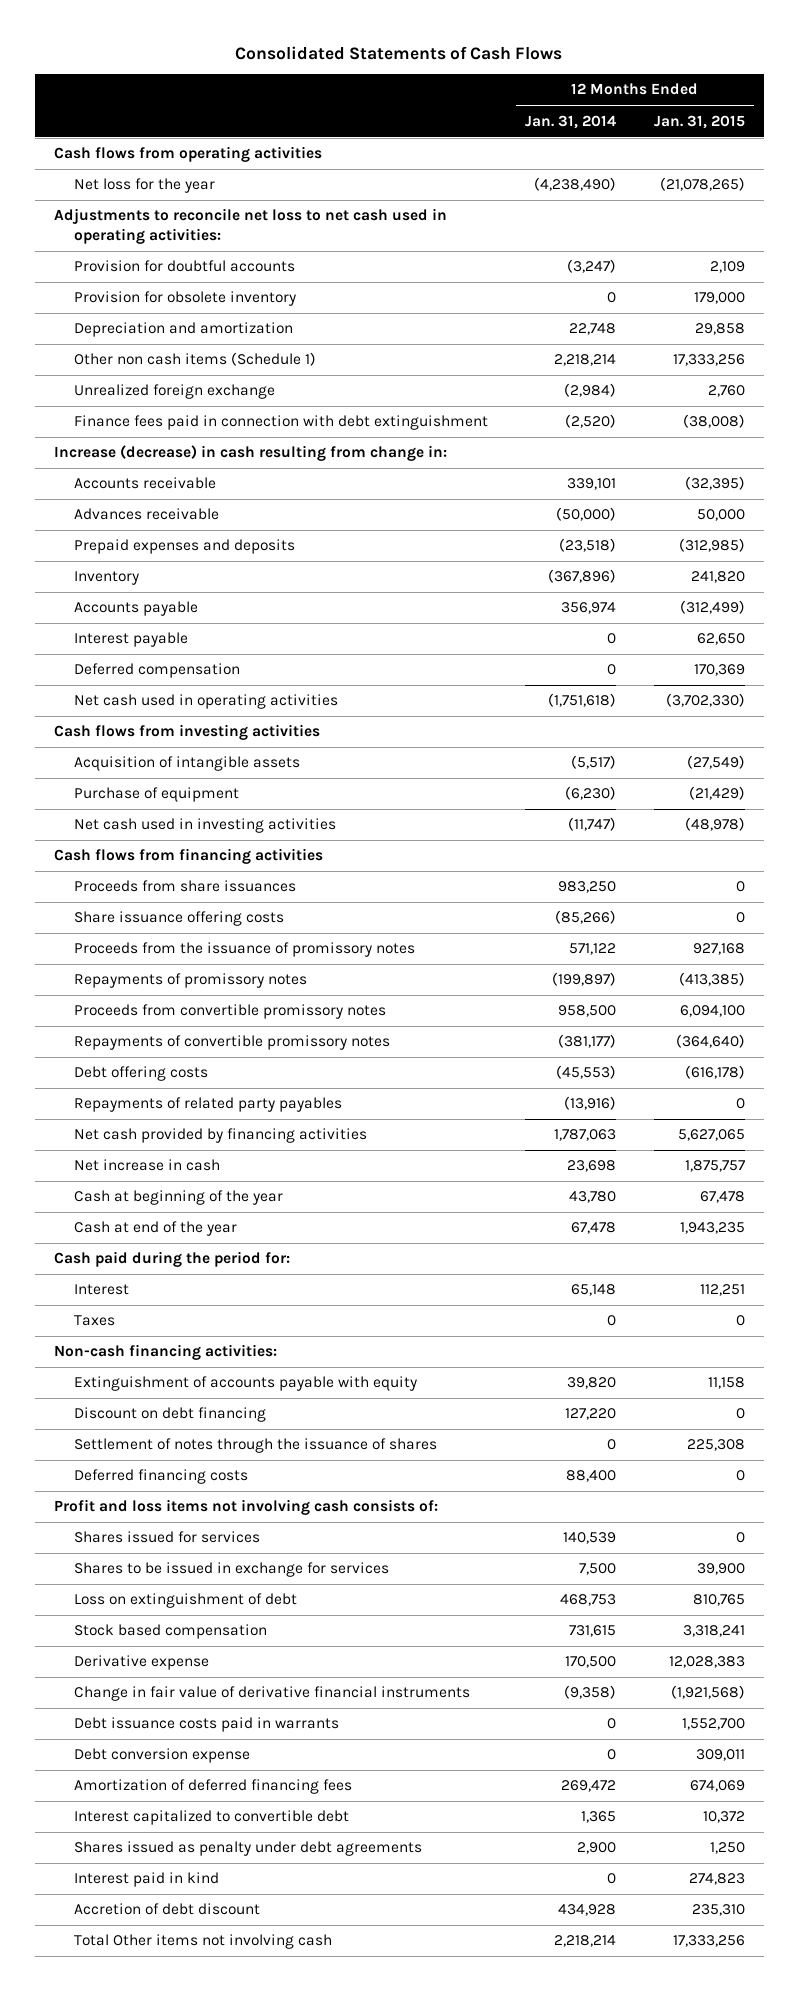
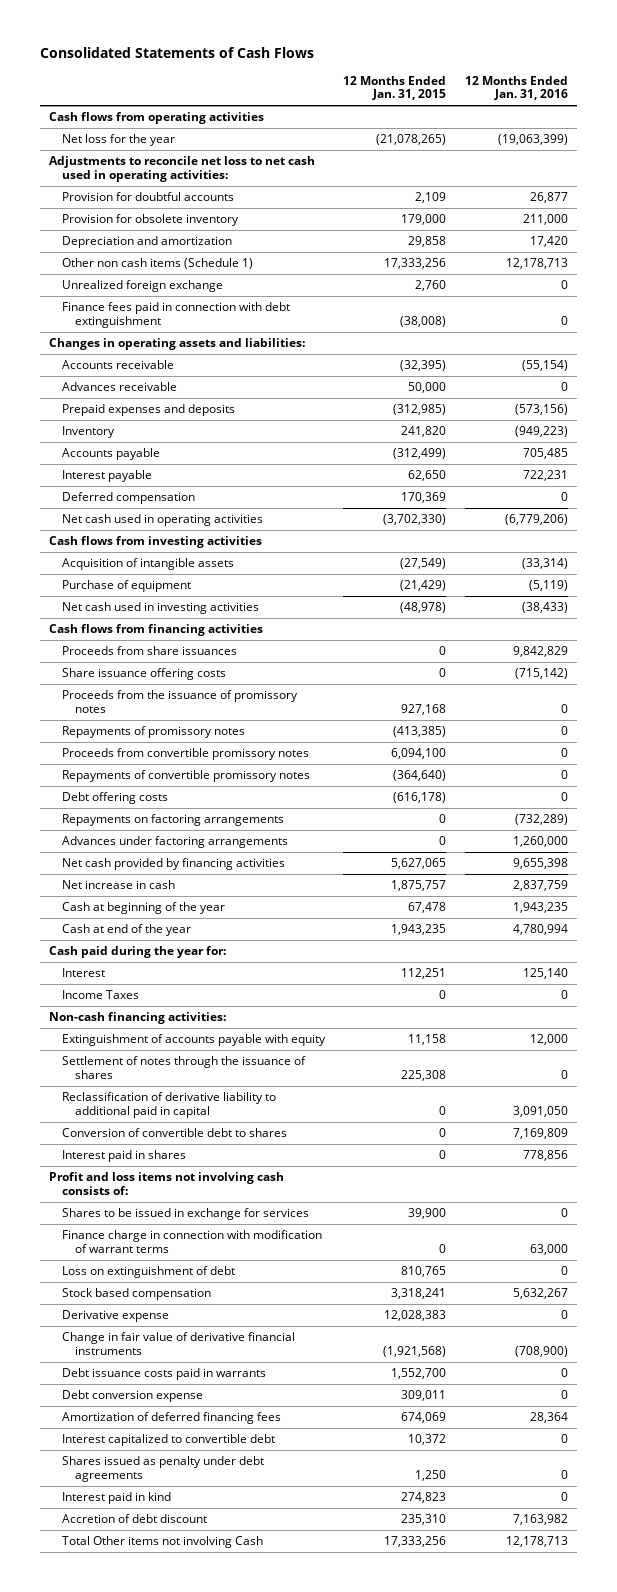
[525,114,617,129] Jan. 31, 2014 -> none
none -> [464,75,568,101] 12 Months Ended Jan. 31, 2016
[53,445,447,462] Increase (decrease) in cash resulting from change in: -> [48,338,305,351] Changes in operating assets and liabilities:
[73,1097,342,1113] Repayments of related party payables -> none
none -> [61,814,284,827] Repayments on factoring arrangements
none -> [61,836,288,849] Advances under factoring arrangements
[53,1251,290,1268] Cash paid during the period for: -> [48,946,226,959] Cash paid during the year for:
[73,1315,115,1327] Taxes -> [61,990,139,1000] Income Taxes
[73,1407,266,1423] Discount on debt financing -> none
[73,1469,248,1485] Deferred financing costs -> none
none -> [61,1092,276,1119] Reclassification of derivative liability to additional paid in capital
none -> [61,1128,287,1138] Conversion of convertible debt to shares
none -> [61,1150,186,1163] Interest paid in shares
[73,1531,260,1544] Shares issued for services -> none
none -> [61,1230,322,1254] Finance charge in connection with modification of warrant terms
[73,1934,332,1950] Total Other items not involving cash -> [61,1536,263,1549] Total Other items not involving Cash

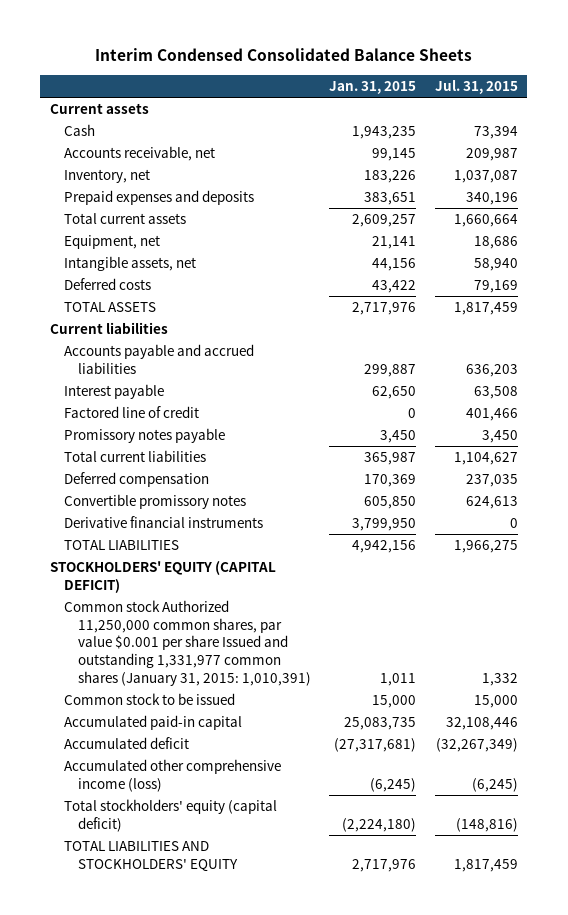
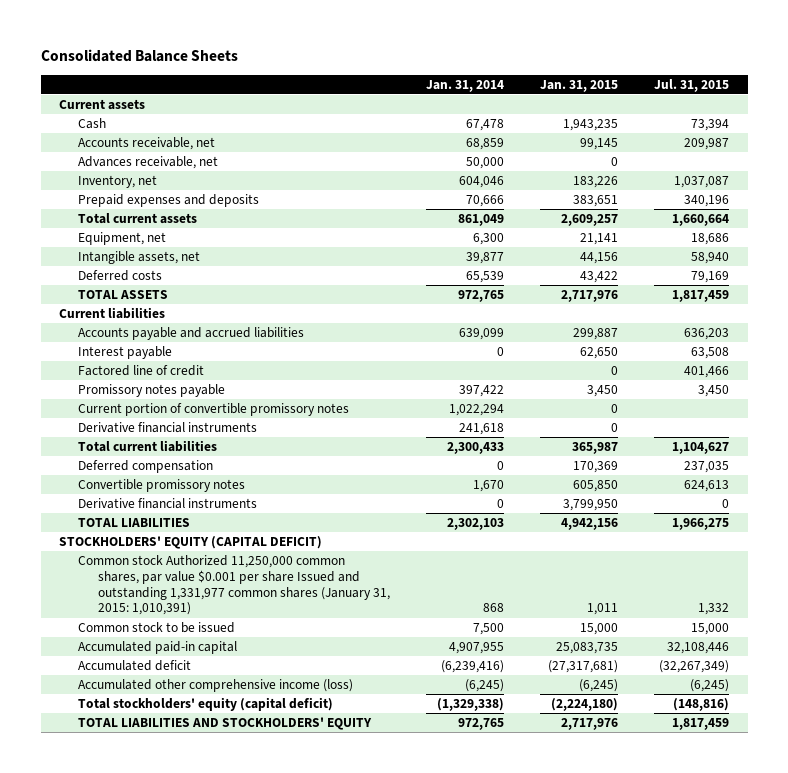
[94,48,472,62] Interim Condensed Consolidated Balance Sheets -> [40,49,238,63] Consolidated Balance Sheets
none -> [425,79,504,92] Jan. 31, 2014
none -> [78,155,219,169] Advances receivable, net
none -> [78,402,350,416] Current portion of convertible promissory notes
none -> [78,421,258,433] Derivative financial instruments

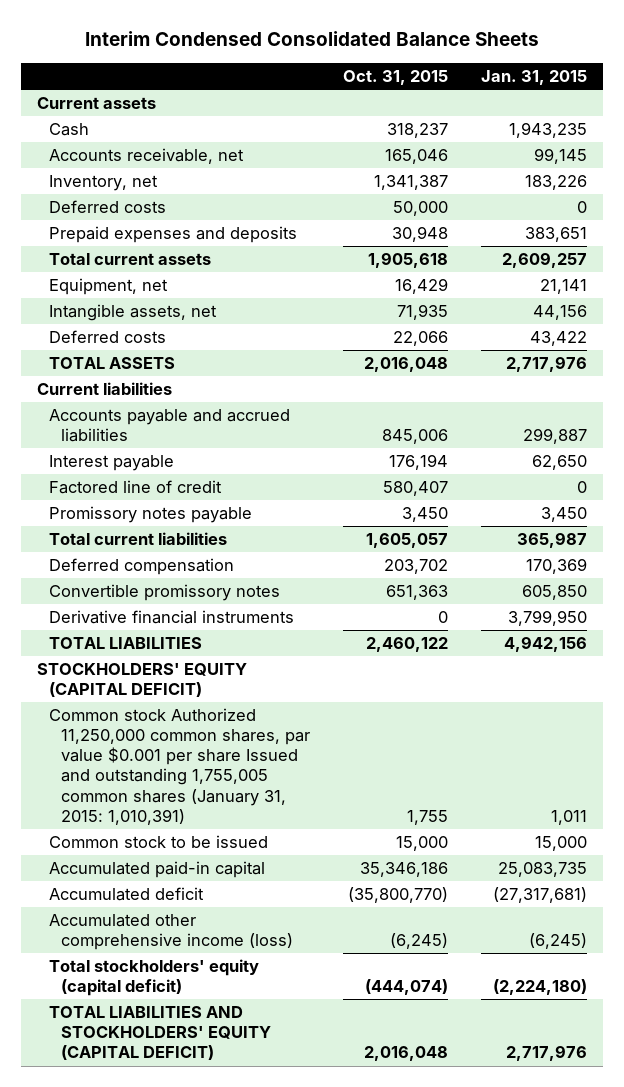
[40,49,238,63] Consolidated Balance Sheets -> [84,31,539,47] Interim Condensed Consolidated Balance Sheets
[425,79,504,92] Jan. 31, 2014 -> none
[654,78,730,92] Jul. 31, 2015 -> none
none -> [342,69,448,85] Oct. 31, 2015
[78,155,219,169] Advances receivable, net -> none
none -> [49,200,167,214] Deferred costs
[78,402,350,416] Current portion of convertible promissory notes -> none
[78,421,258,433] Derivative financial instruments -> none
[78,554,390,616] Common stock Authorized 11,250,000 common shares, par value $0.001 per share Issued and outstanding 1,331,977 common shares (January 31, 2015: 1,010,391) -> [49,708,311,825] Common stock Authorized 11,250,000 common shares, par value $0.001 per share Issued and outstanding 1,755,005 common shares (January 31, 2015: 1,010,391)
[78,716,373,730] TOTAL LIABILITIES AND STOCKHOLDERS' EQUITY -> [49,1006,272,1061] TOTAL LIABILITIES AND STOCKHOLDERS' EQUITY (CAPITAL DEFICIT)

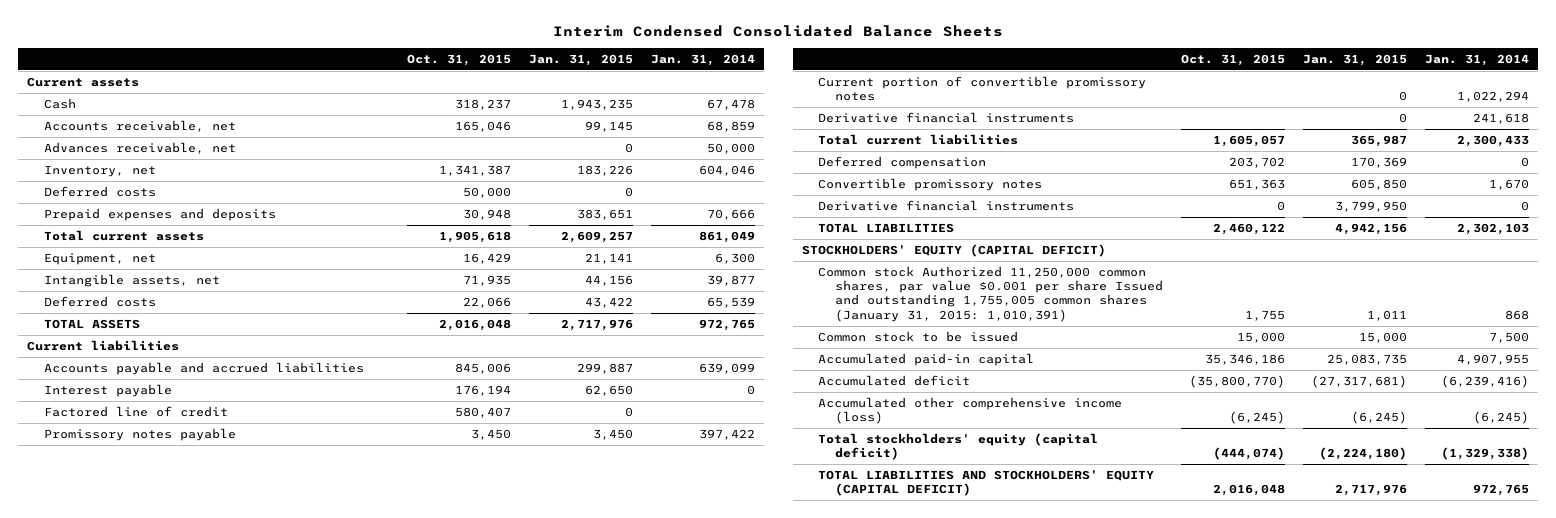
none -> [650,53,755,66] Jan. 31, 2014
none -> [43,142,236,155] Advances receivable, net
none -> [818,76,1147,102] Current portion of convertible promissory notes
none -> [818,112,1075,124] Derivative financial instruments

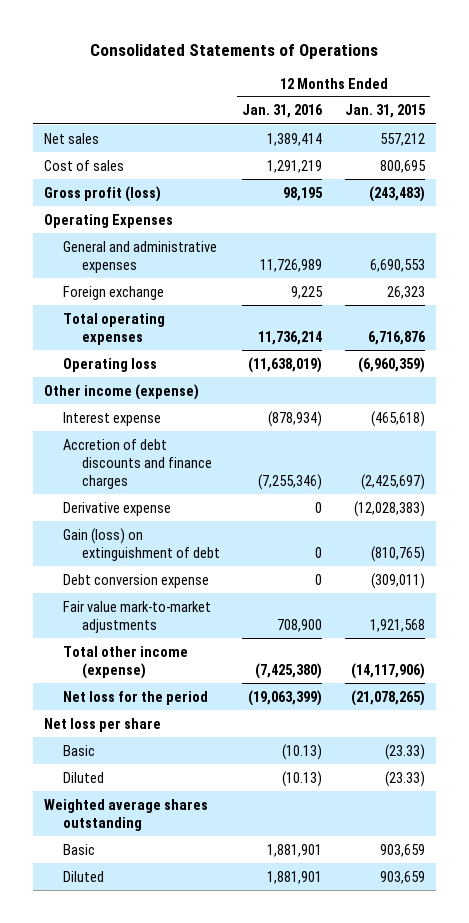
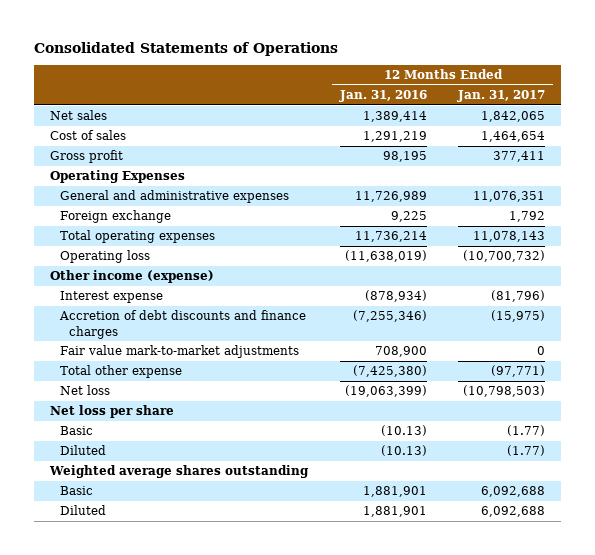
[344,104,426,119] Jan. 31, 2015 -> none
none -> [457,90,546,103] Jan. 31, 2017
[44,185,162,202] Gross profit (loss) -> [49,150,123,164] Gross profit
[63,501,172,516] Derivative expense -> none
[63,527,221,561] Gain (loss) on extinguishment of debt -> none
[63,573,210,588] Debt conversion expense -> none
[63,645,189,679] Total other income (expense) -> [59,365,182,379] Total other expense
[63,690,209,705] Net loss for the period -> [59,385,110,396] Net loss

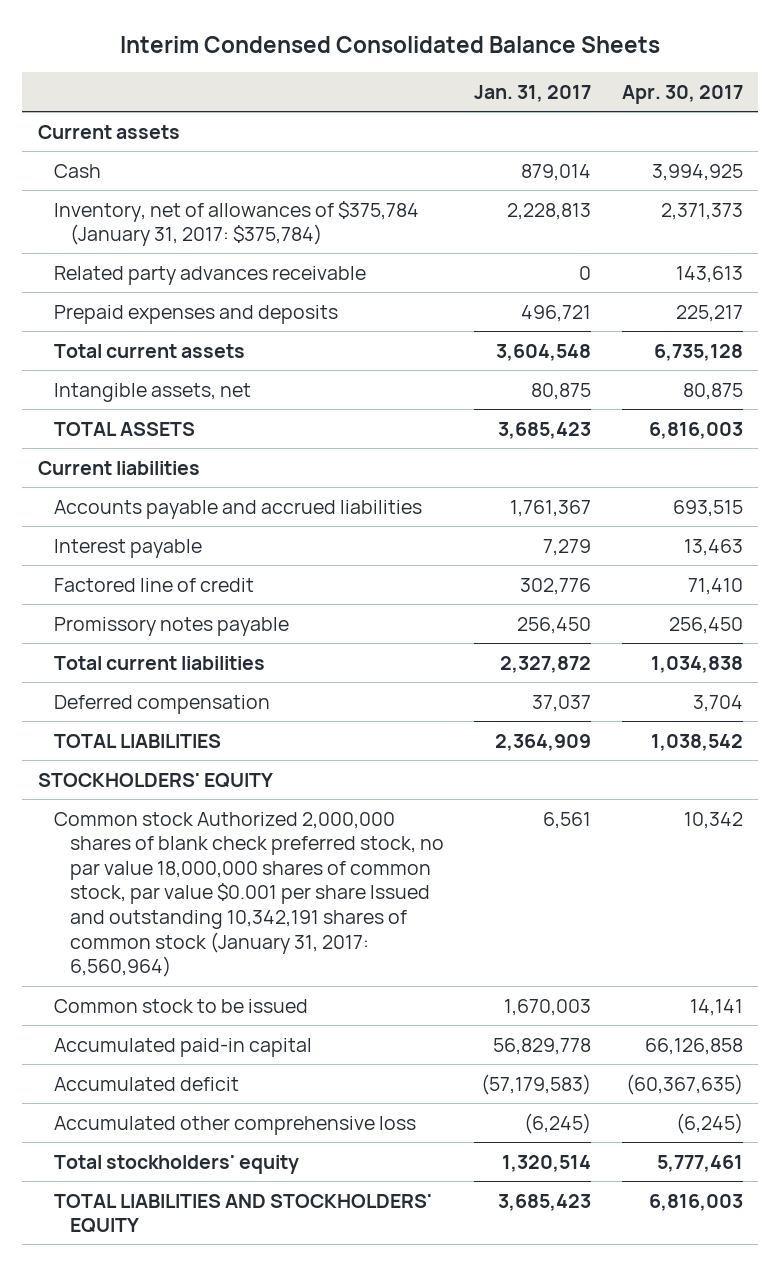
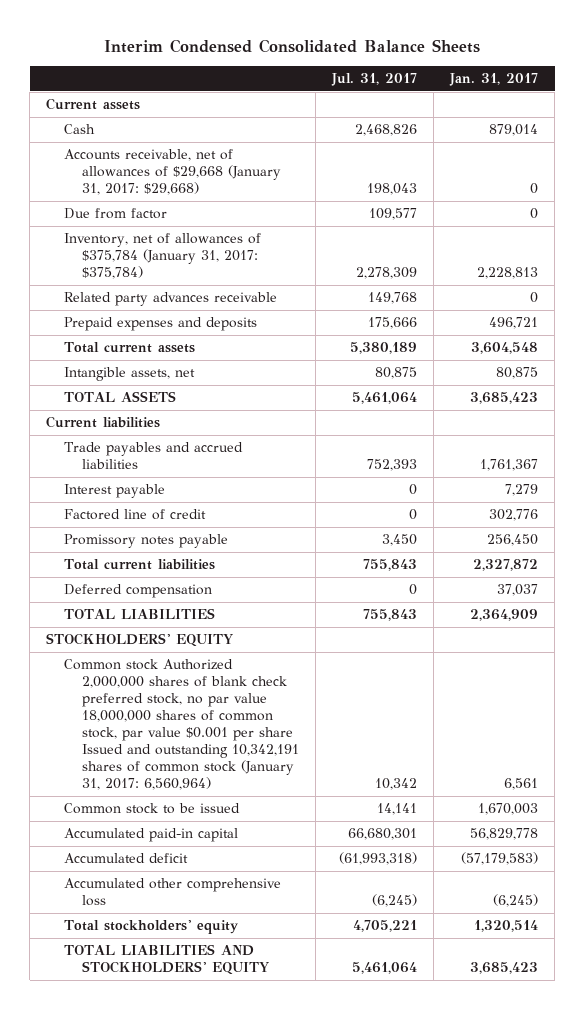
[622,84,744,104] Apr. 30, 2017 -> none
none -> [331,73,418,87] Jul. 31, 2017
none -> [64,149,282,196] Accounts receivable, net of allowances of $29,668 (January 31, 2017: $29,668)
none -> [64,208,168,220] Due from factor
[53,499,422,519] Accounts payable and accrued liabilities -> [64,442,244,470] Trade payables and accrued liabilities

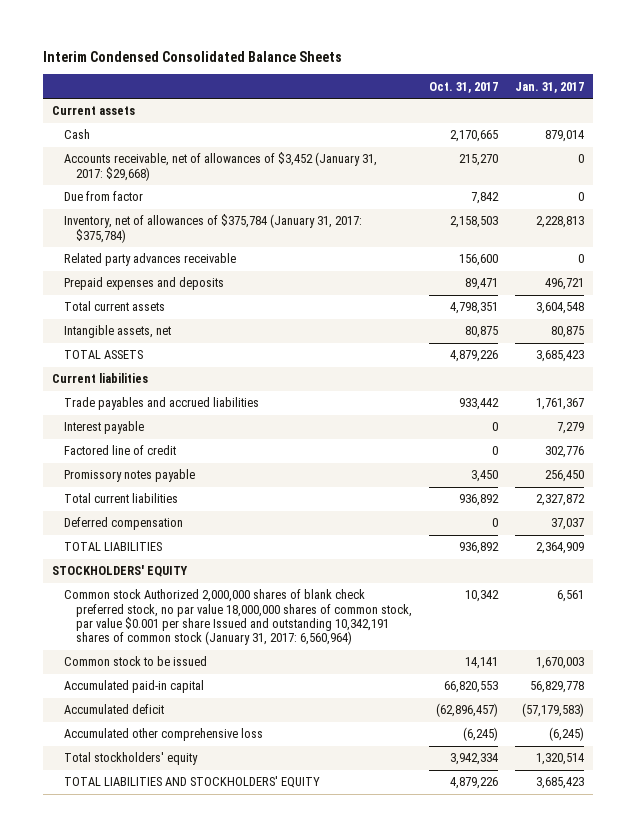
[331,73,418,87] Jul. 31, 2017 -> none
none -> [428,81,498,93] Oct. 31, 2017
[64,149,282,196] Accounts receivable, net of allowances of $29,668 (January 31, 2017: $29,668) -> [63,152,377,181] Accounts receivable, net of allowances of $3,452 (January 31, 2017: $29,668)

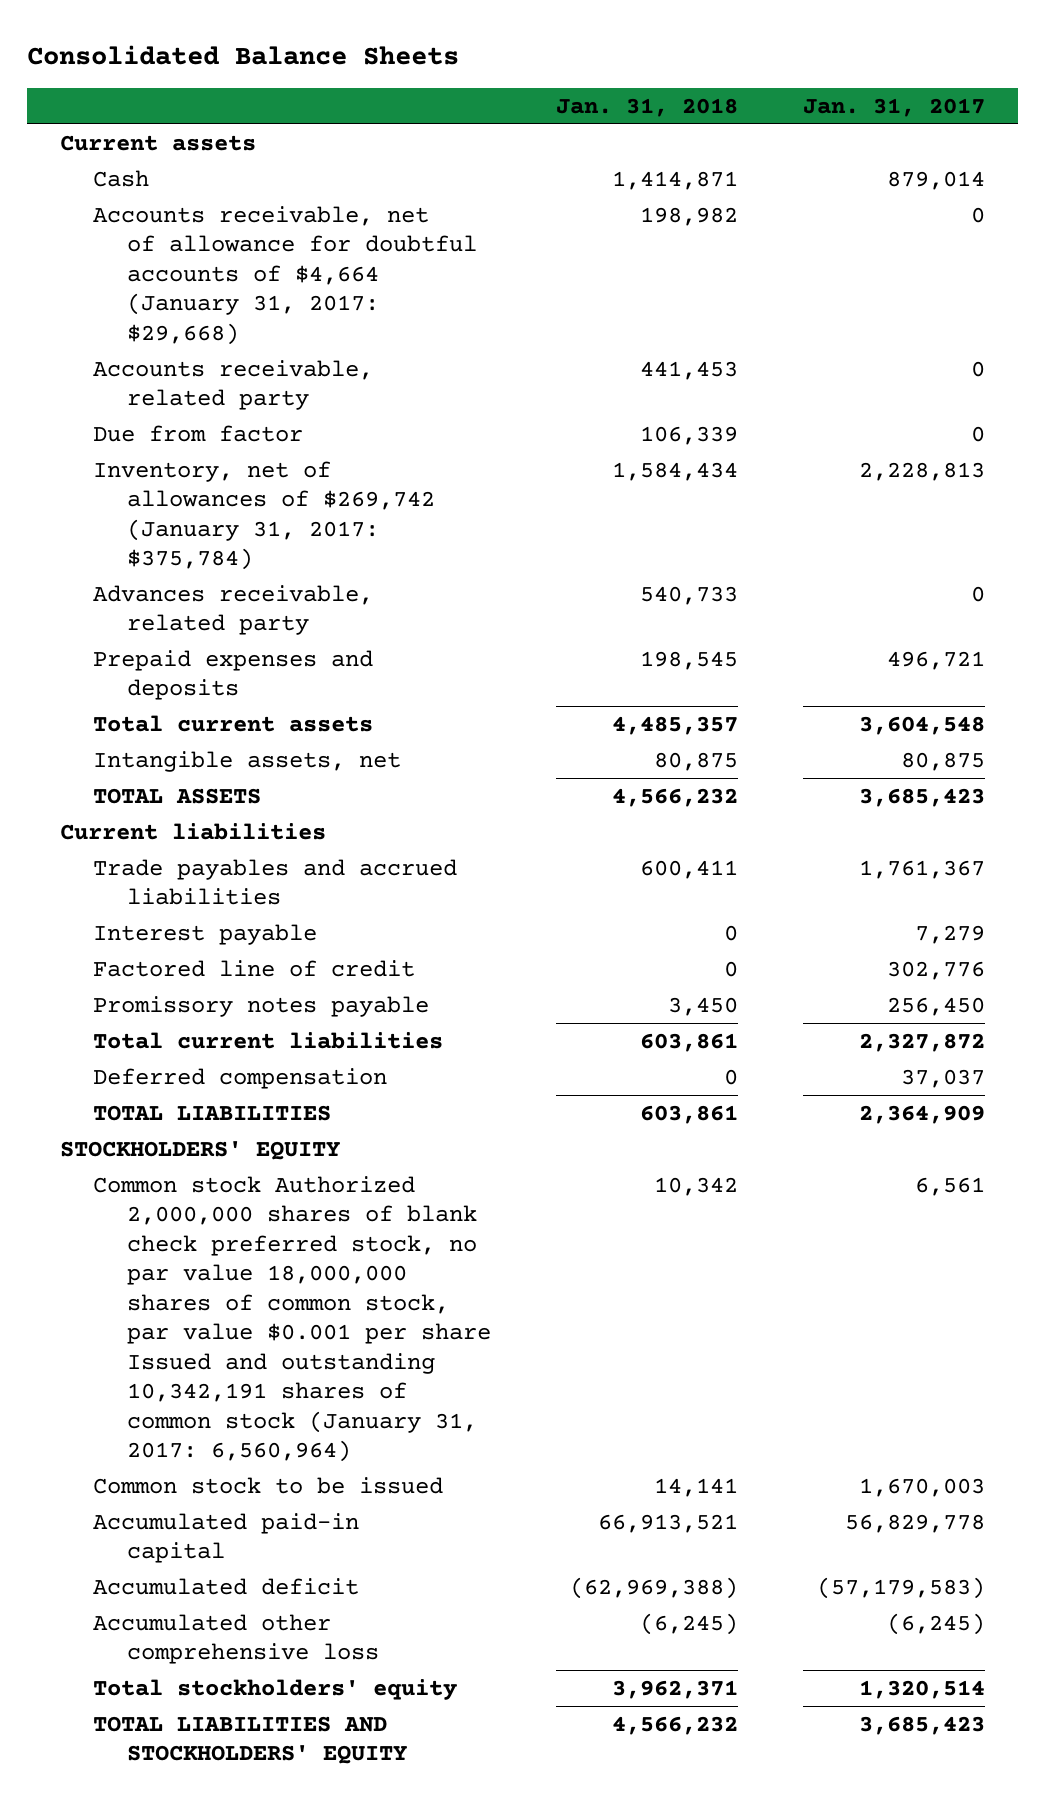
[42,51,342,63] Interim Condensed Consolidated Balance Sheets -> [27,45,460,66] Consolidated Balance Sheets
[428,81,498,93] Oct. 31, 2017 -> none
none -> [556,97,739,117] Jan. 31, 2018
[63,152,377,181] Accounts receivable, net of allowances of $3,452 (January 31, 2017: $29,668) -> [93,205,478,345] Accounts receivable, net of allowance for doubtful accounts of $4,664 (January 31, 2017: $29,668)
none -> [93,359,374,411] Accounts receivable, related party
[63,214,362,243] Inventory, net of allowances of $375,784 (January 31, 2017: $375,784) -> [93,460,436,571] Inventory, net of allowances of $269,742 (January 31, 2017: $375,784)
[63,253,236,267] Related party advances receivable -> [93,584,374,636] Advances receivable, related party

